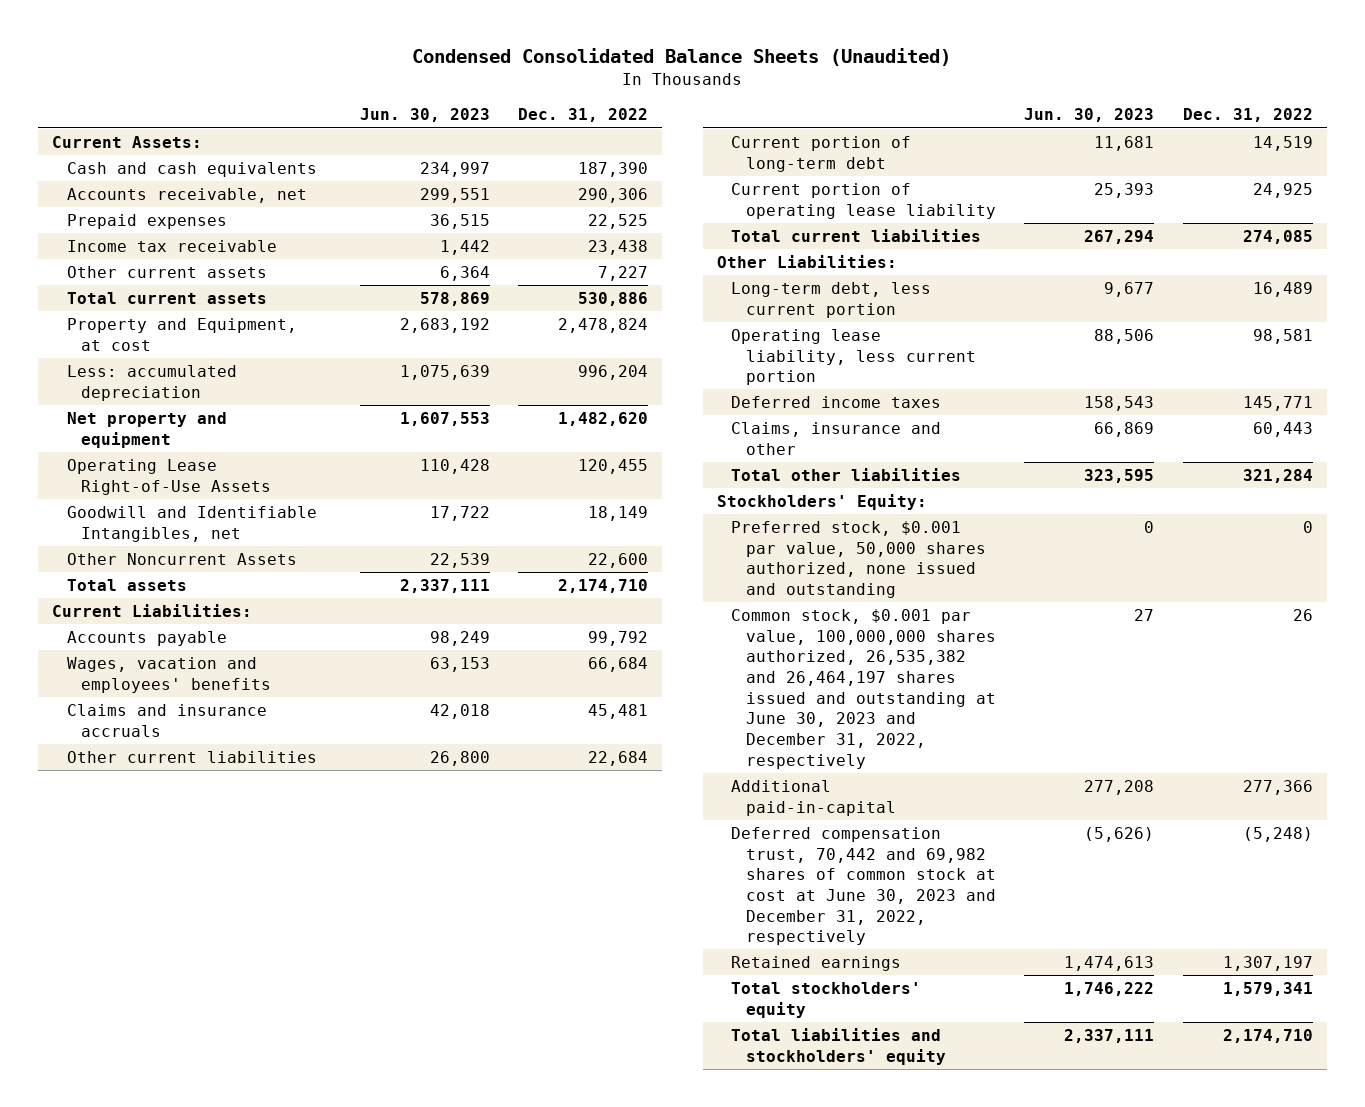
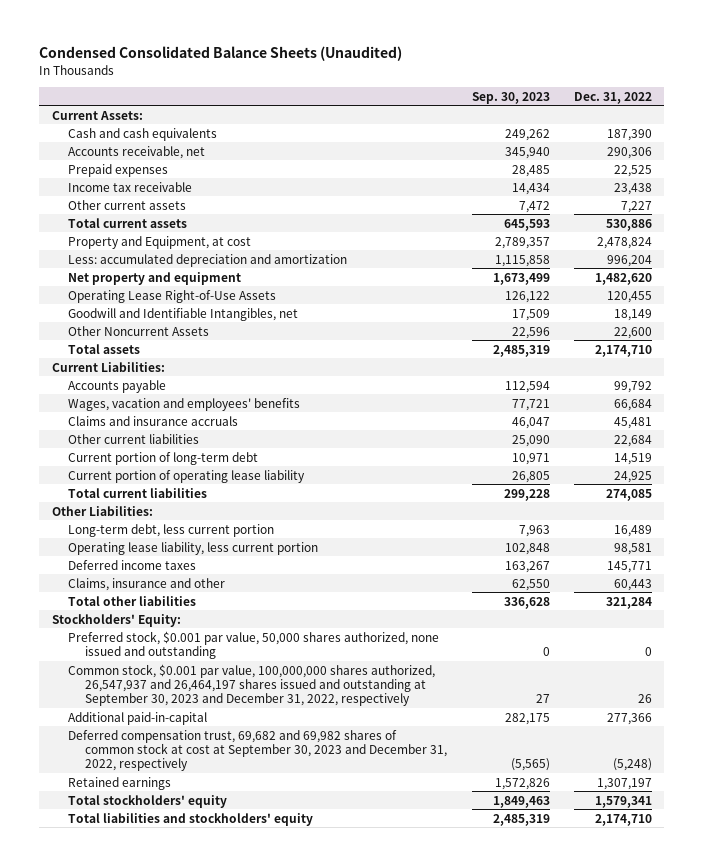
[359,108,490,123] Jun. 30, 2023 -> none
none -> [471,91,550,104] Sep. 30, 2023
[66,364,237,401] Less: accumulated depreciation -> [68,253,348,267] Less: accumulated depreciation and amortization
[731,608,996,769] Common stock, $0.001 par value, 100,000,000 shares authorized, 26,535,382 and 26,464,197 shares issued and outstanding at June 30, 2023 and December 31, 2022, respectively -> [68,663,436,707] Common stock, $0.001 par value, 100,000,000 shares authorized, 26,547,937 and 26,464,197 shares issued and outstanding at September 30, 2023 and December 31, 2022, respectively
[731,826,996,946] Deferred compensation trust, 70,442 and 69,982 shares of common stock at cost at June 30, 2023 and December 31, 2022, respectively -> [68,729,448,772] Deferred compensation trust, 69,682 and 69,982 shares of common stock at cost at September 30, 2023 and December 31, 2022, respectively

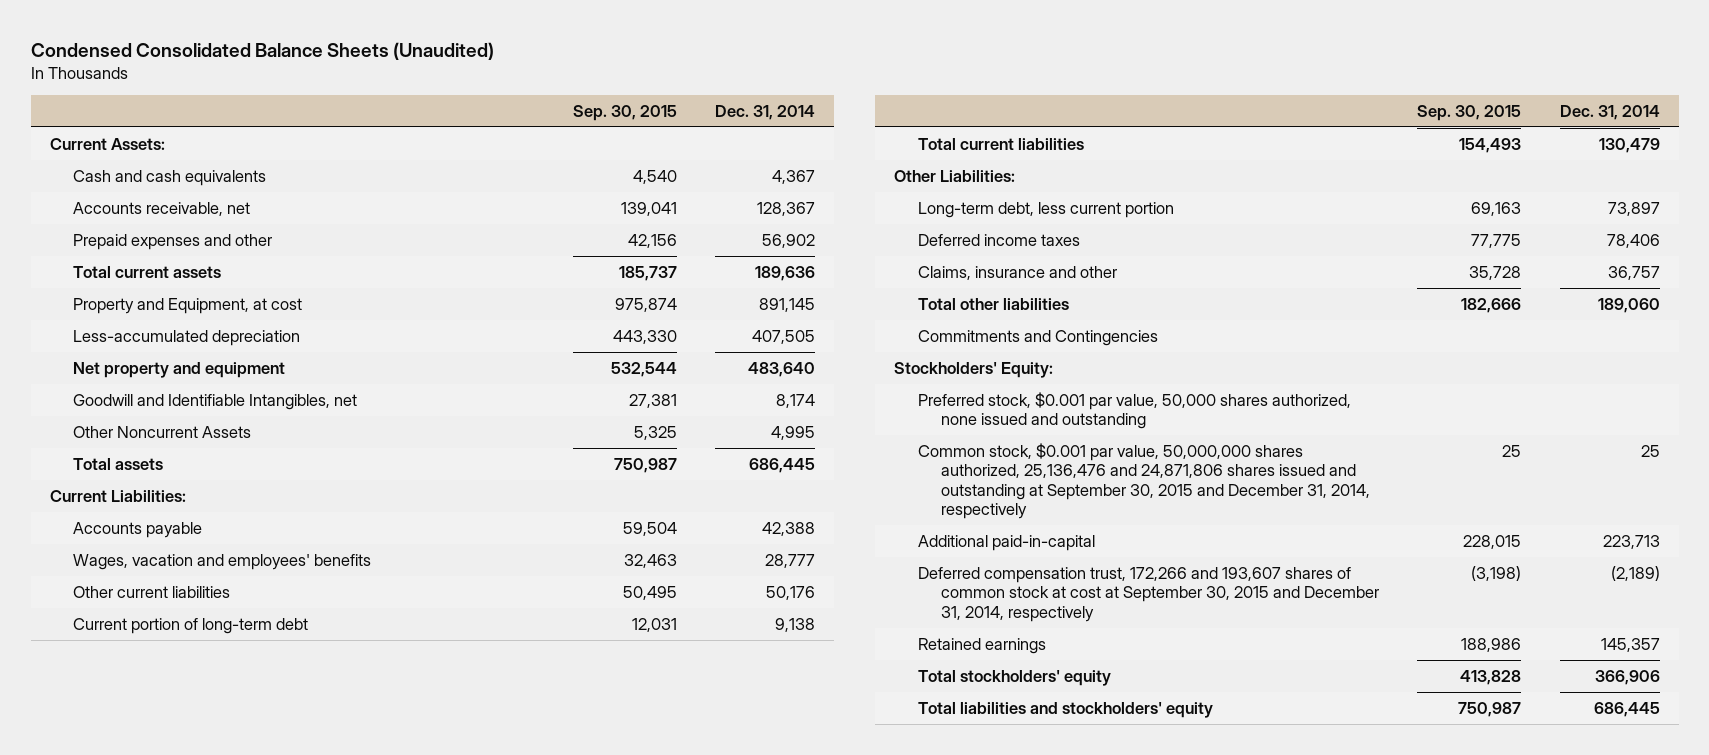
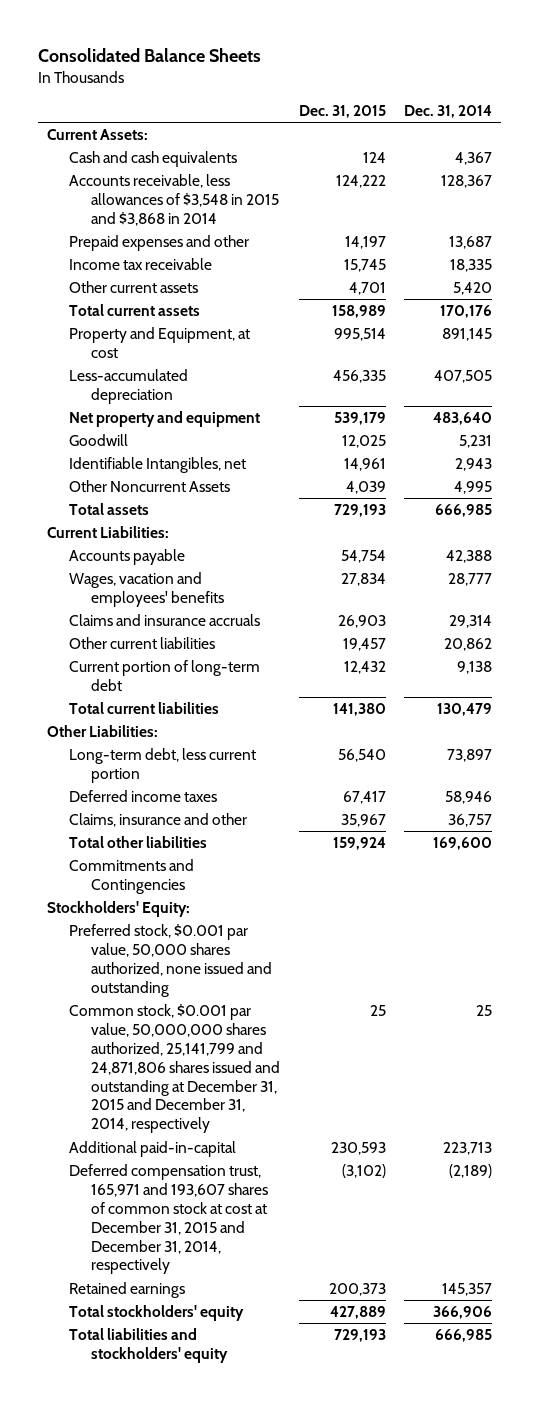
[30,41,494,60] Condensed Consolidated Balance Sheets (Unaudited) -> [38,48,262,63] Consolidated Balance Sheets
[572,105,677,122] Sep. 30, 2015 -> none
none -> [298,104,386,118] Dec. 31, 2015
[73,201,251,216] Accounts receivable, net -> [69,174,280,226] Accounts receivable, less allowances of $3,548 in 2015 and $3,868 in 2014
[762,233,816,248] 56,902 -> [448,236,492,250] 13,687
none -> [69,258,213,271] Income tax receivable
none -> [69,281,199,294] Other current assets
[755,265,816,281] 189,636 -> [439,305,492,319] 170,176
[73,393,358,410] Goodwill and Identifiable Intangibles, net -> [69,434,129,447] Goodwill
[776,393,816,408] 8,174 -> [458,435,492,449] 5,231
none -> [69,457,247,474] Identifiable Intangibles, net
[749,457,816,473] 686,445 -> [434,504,492,518] 666,985
none -> [69,614,261,627] Claims and insurance accruals
[766,585,816,600] 50,176 -> [443,638,492,652] 20,862
[1606,233,1660,248] 78,406 -> [444,791,492,805] 58,946
[1597,297,1660,313] 189,060 -> [432,837,492,851] 169,600
[917,442,1371,520] Common stock, $0.001 par value, 50,000,000 shares authorized, 25,136,476 and 24,871,806 shares issued and outstanding at September 30, 2015 and December 31, 2014, respectively -> [69,1004,281,1134] Common stock, $0.001 par value, 50,000,000 shares authorized, 25,141,799 and 24,871,806 shares issued and outstanding at December 31, 2015 and December 31, 2014, respectively
[917,566,1380,622] Deferred compensation trust, 172,266 and 193,607 shares of common stock at cost at September 30, 2015 and December 31, 2014, respectively -> [69,1164,269,1275] Deferred compensation trust, 165,971 and 193,607 shares of common stock at cost at December 31, 2015 and December 31, 2014, respectively
[1593,701,1660,717] 686,445 -> [434,1329,492,1343] 666,985

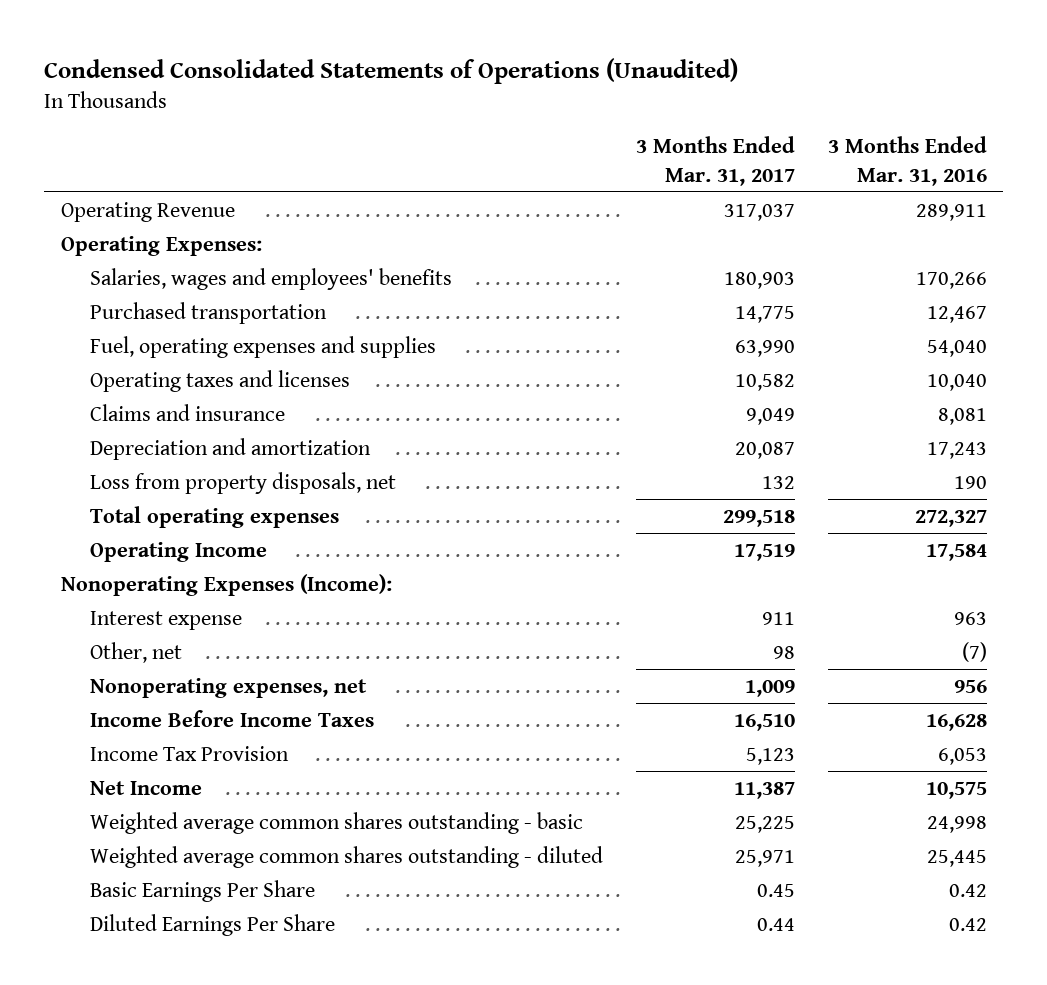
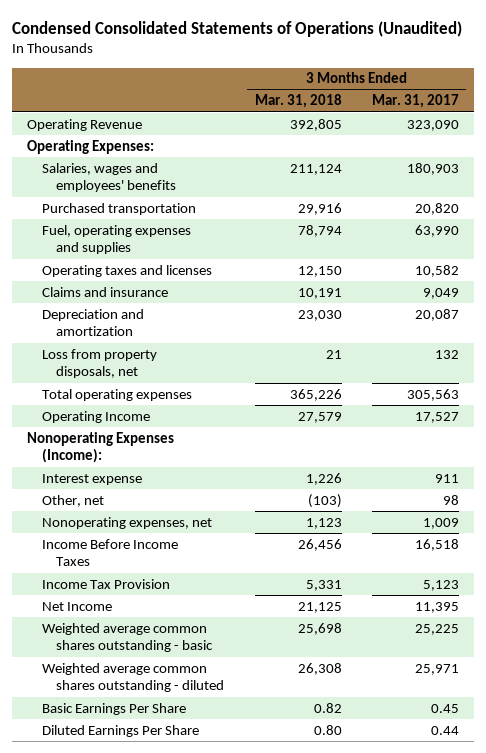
[827,136,987,186] 3 Months Ended Mar. 31, 2016 -> none
none -> [254,94,342,109] Mar. 31, 2018
[723,203,795,221] 317,037 -> [406,119,459,131] 323,090
[734,305,795,323] 14,775 -> [414,202,459,215] 20,820
[722,509,795,527] 299,518 -> [406,388,459,401] 305,563
[733,543,795,561] 17,519 -> [414,411,459,423] 17,527
[733,713,795,731] 16,510 -> [414,538,459,551] 16,518
[733,781,795,799] 11,387 -> [414,601,459,613] 11,395

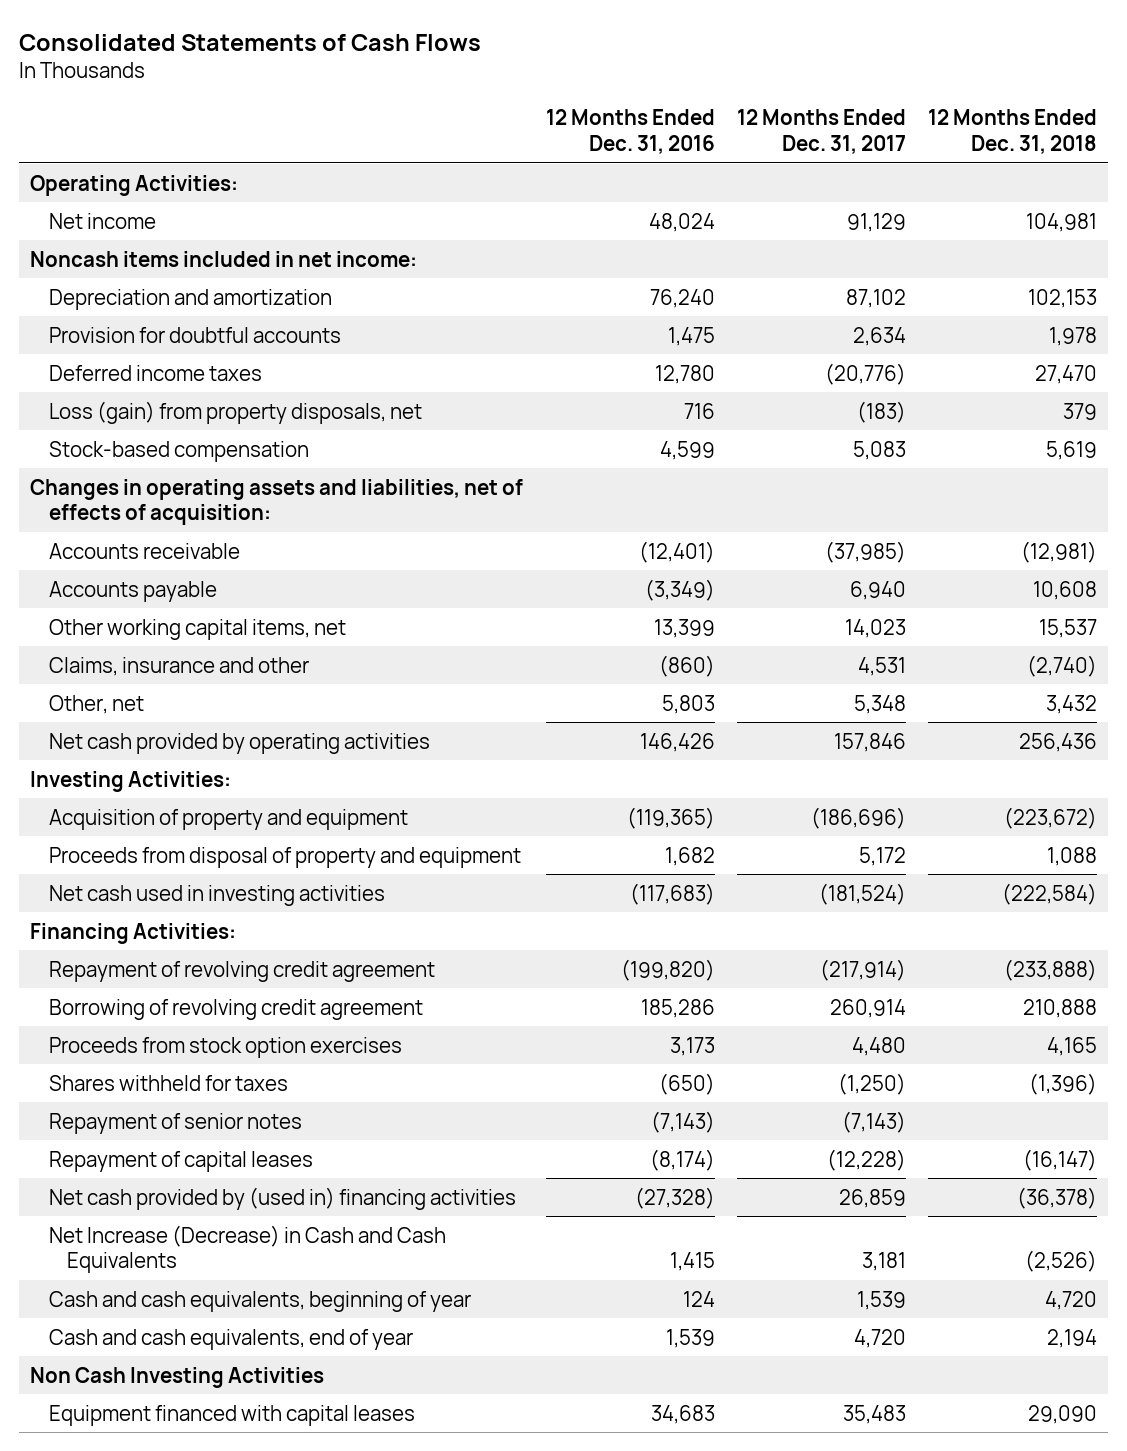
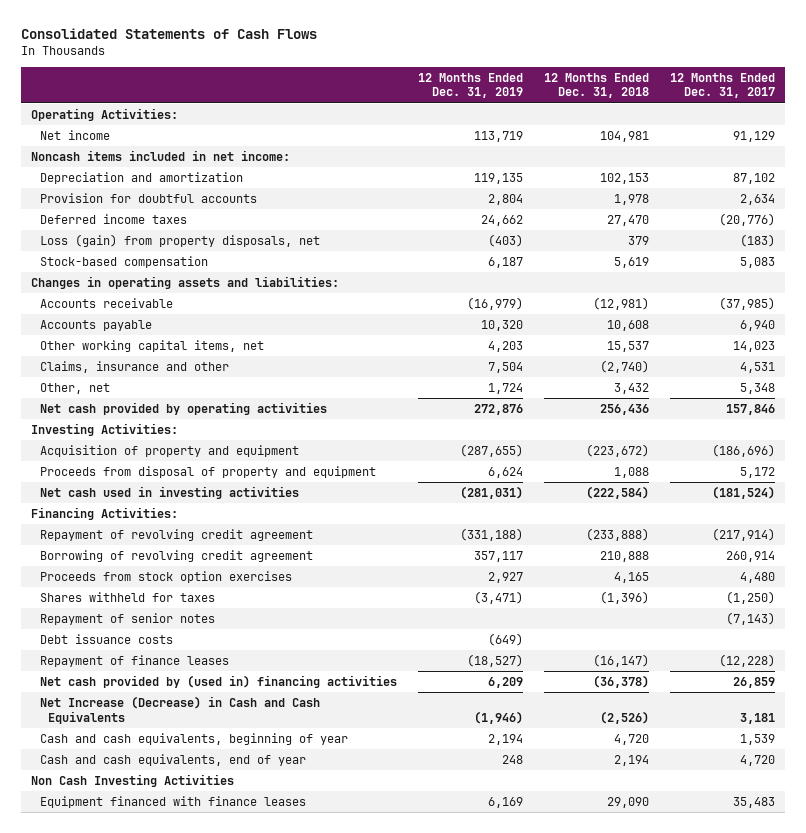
[545,109,715,154] 12 Months Ended Dec. 31, 2016 -> none
none -> [417,72,523,99] 12 Months Ended Dec. 31, 2019
[30,478,524,526] Changes in operating assets and liabilities, net of effects of acquisition: -> [31,275,340,289] Changes in operating assets and liabilities:
none -> [39,633,173,644] Debt issuance costs
[48,1150,313,1172] Repayment of capital leases -> [39,654,229,667] Repayment of finance leases
[48,1404,415,1426] Equipment financed with capital leases -> [39,795,306,808] Equipment financed with finance leases

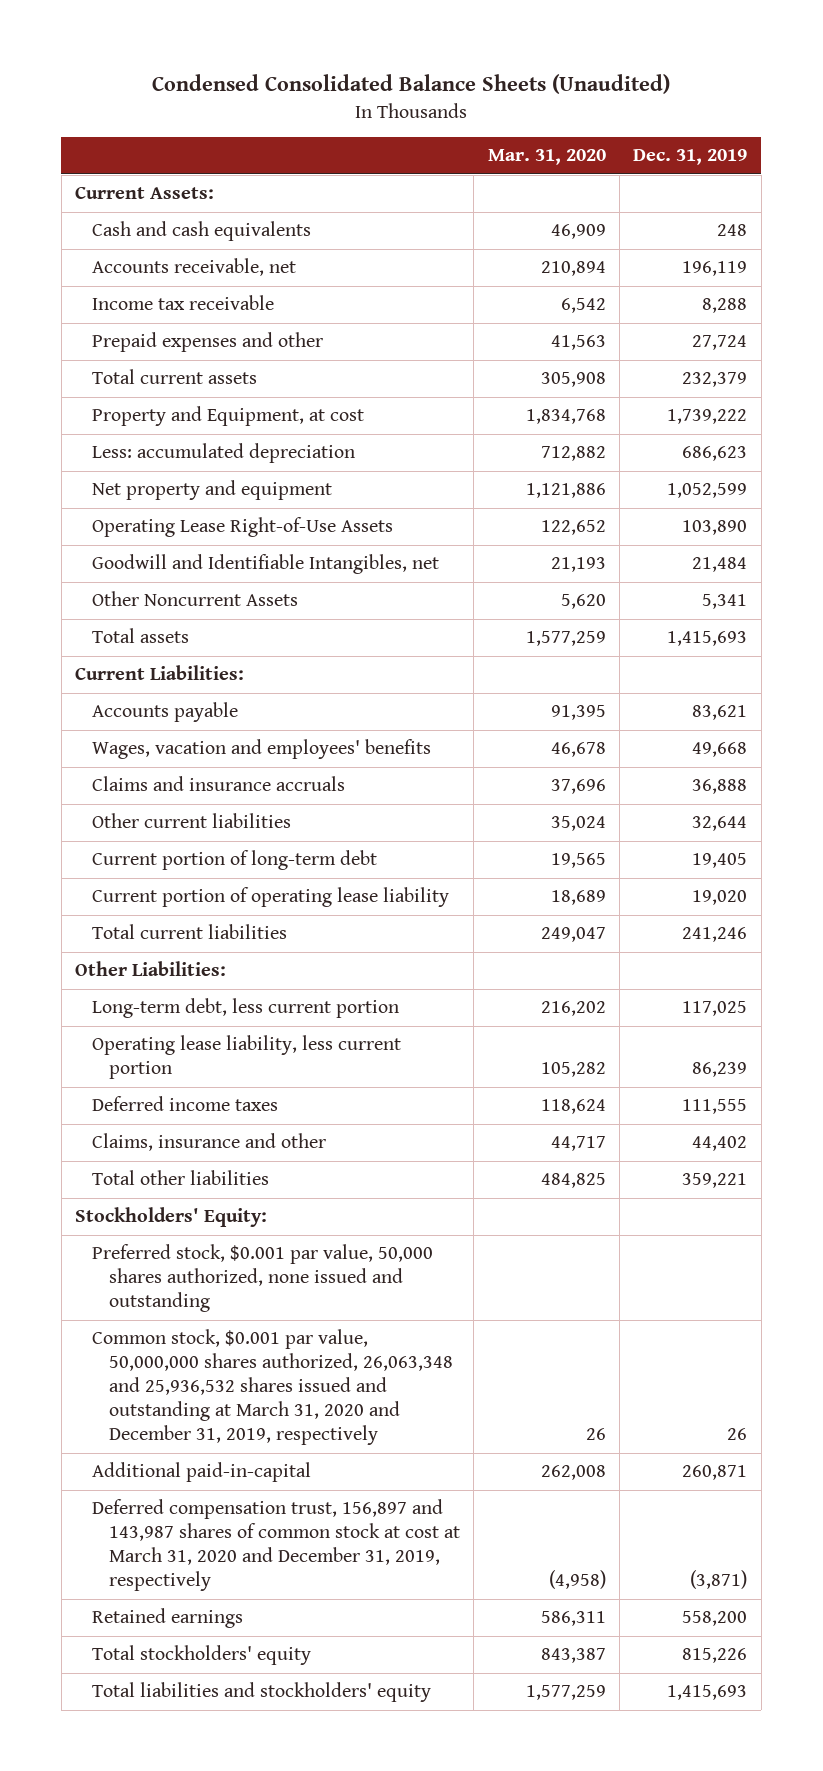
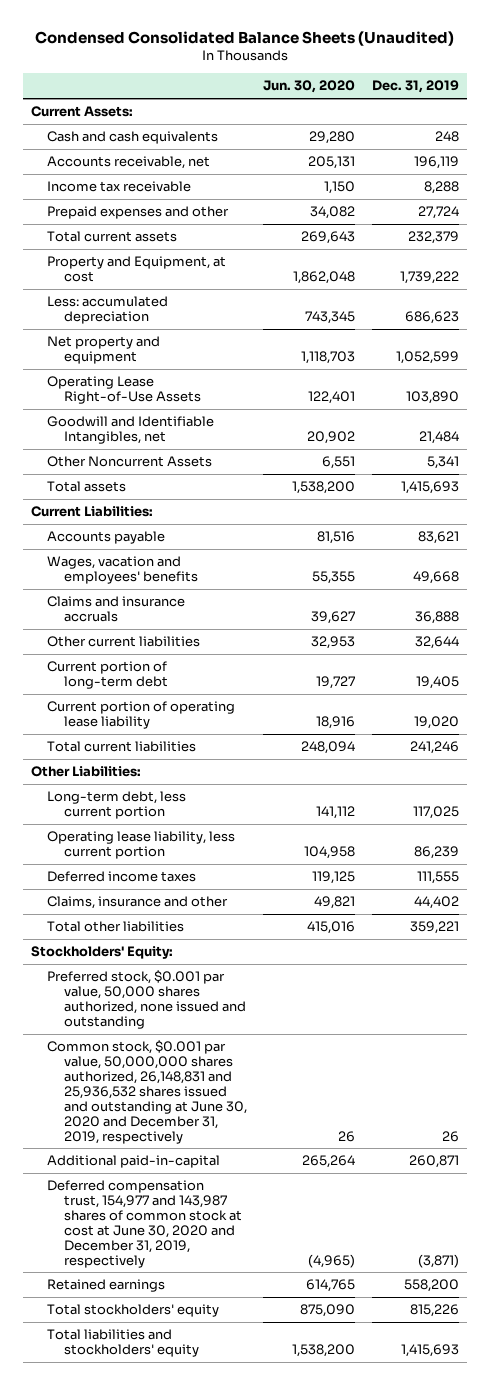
[487,149,606,166] Mar. 31, 2020 -> none
none -> [263,80,356,94] Jun. 30, 2020
[92,1329,453,1446] Common stock, $0.001 par value, 50,000,000 shares authorized, 26,063,348 and 25,936,532 shares issued and outstanding at March 31, 2020 and December 31, 2019, respectively -> [47,1040,247,1144] Common stock, $0.001 par value, 50,000,000 shares authorized, 26,148,831 and 25,936,532 shares issued and outstanding at June 30, 2020 and December 31, 2019, respectively
[92,1499,460,1592] Deferred compensation trust, 156,897 and 143,987 shares of common stock at cost at March 31, 2020 and December 31, 2019, respectively -> [47,1180,242,1268] Deferred compensation trust, 154,977 and 143,987 shares of common stock at cost at June 30, 2020 and December 31, 2019, respectively

